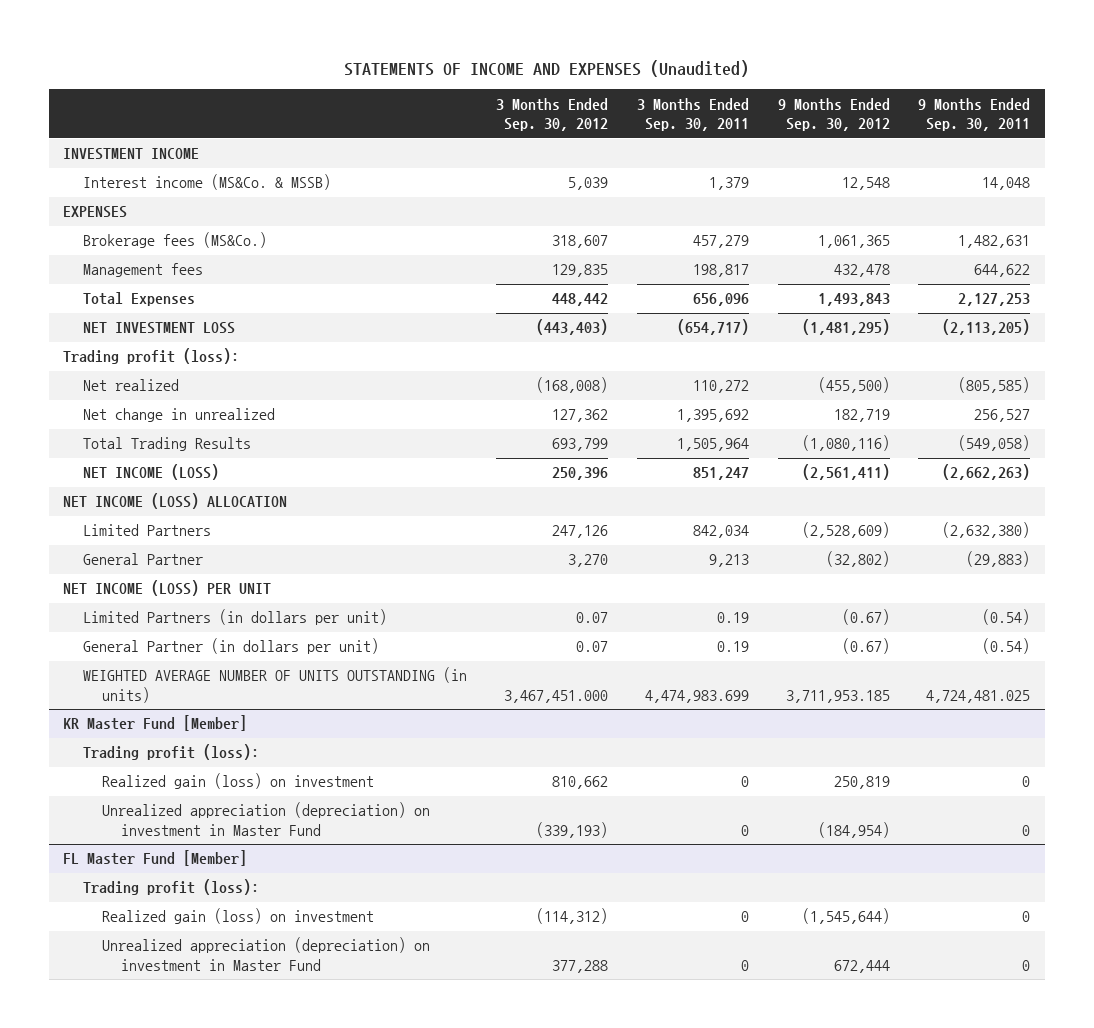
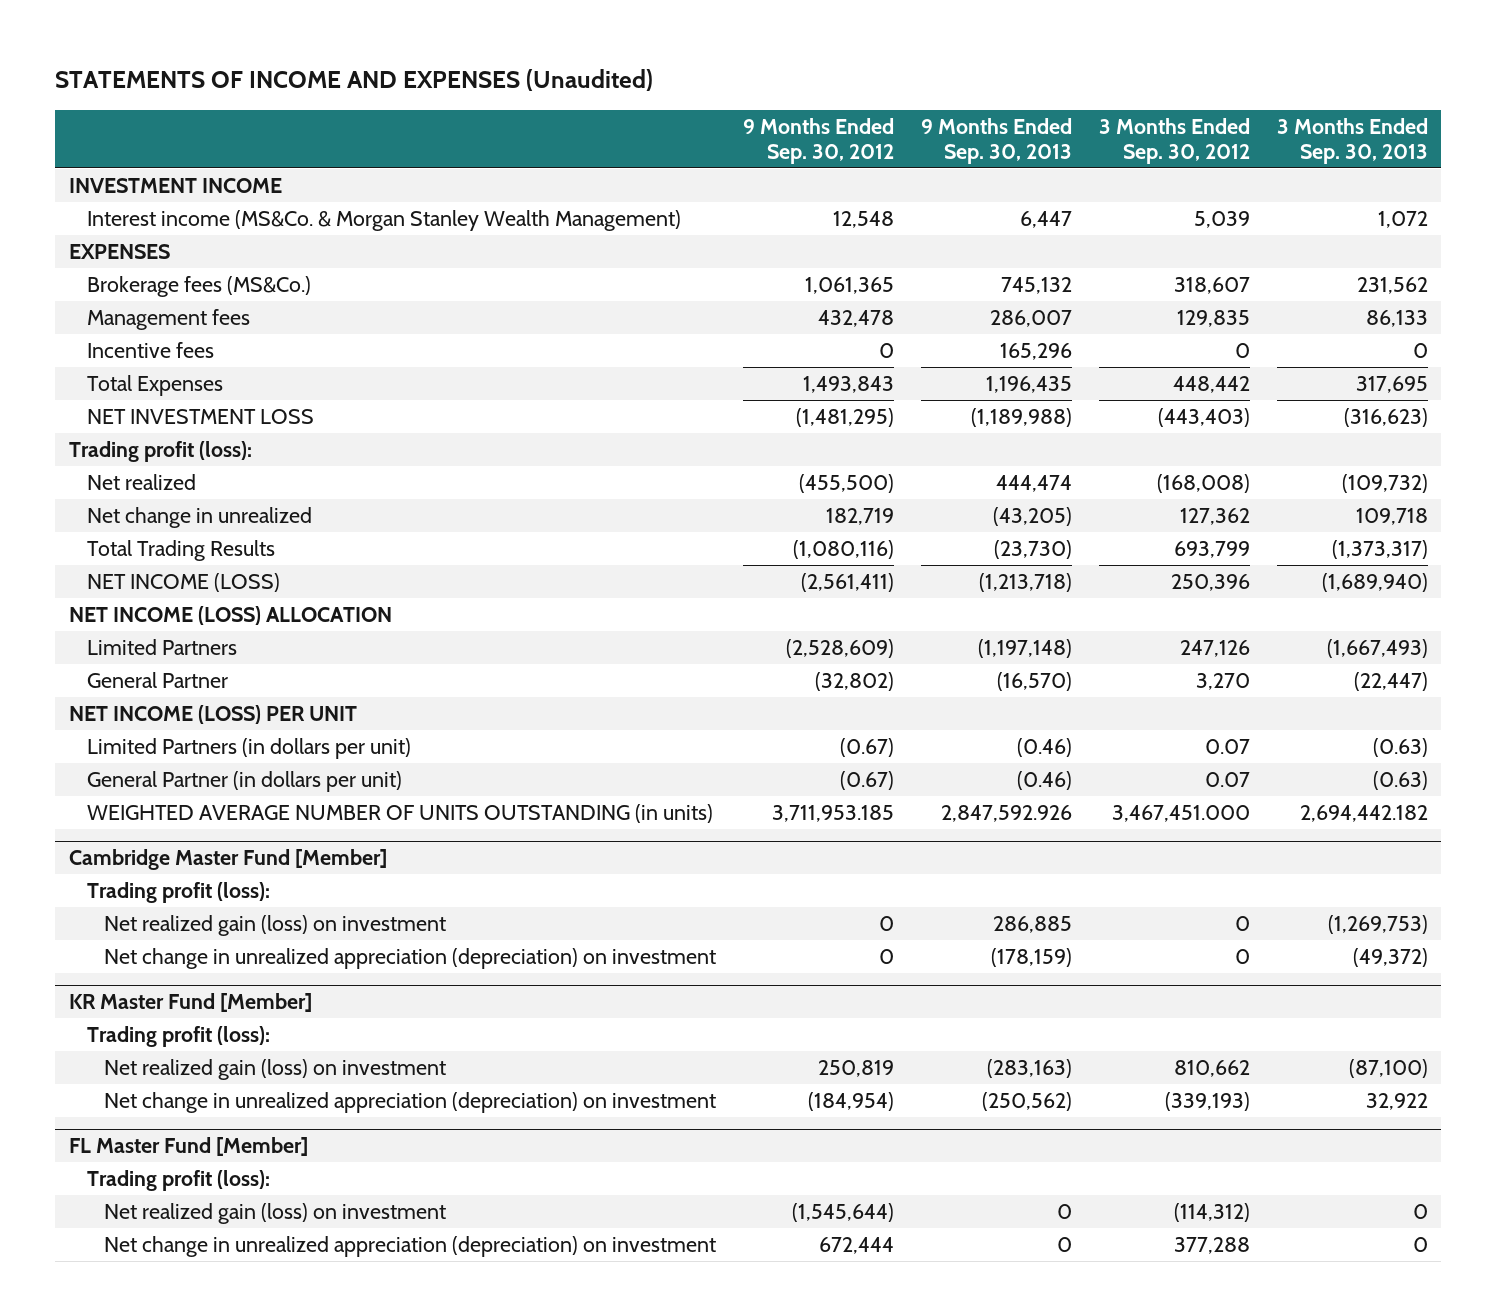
[636,97,749,132] 3 Months Ended Sep. 30, 2011 -> none
[918,97,1031,132] 9 Months Ended Sep. 30, 2011 -> none
none -> [921,117,1073,164] 9 Months Ended Sep. 30, 2013
none -> [1276,117,1428,164] 3 Months Ended Sep. 30, 2013
[82,174,331,191] Interest income (MS&Co. & MSSB) -> [86,209,681,231] Interest income (MS&Co. & Morgan Stanley Wealth Management)
none -> [86,341,214,358] Incentive fees
none -> [68,849,387,871] Cambridge Master Fund [Member]
none -> [86,881,270,903] Trading profit (loss):
none -> [104,914,447,936] Net realized gain (loss) on investment
none -> [104,947,717,969] Net change in unrealized appreciation (depreciation) on investment
[101,773,374,790] Realized gain (loss) on investment -> [104,1058,447,1080] Net realized gain (loss) on investment
[101,802,430,836] Unrealized appreciation (depreciation) on investment in Master Fund -> [104,1091,717,1113] Net change in unrealized appreciation (depreciation) on investment
[101,908,374,925] Realized gain (loss) on investment -> [104,1202,447,1224] Net realized gain (loss) on investment
[101,937,430,971] Unrealized appreciation (depreciation) on investment in Master Fund -> [104,1235,717,1257] Net change in unrealized appreciation (depreciation) on investment

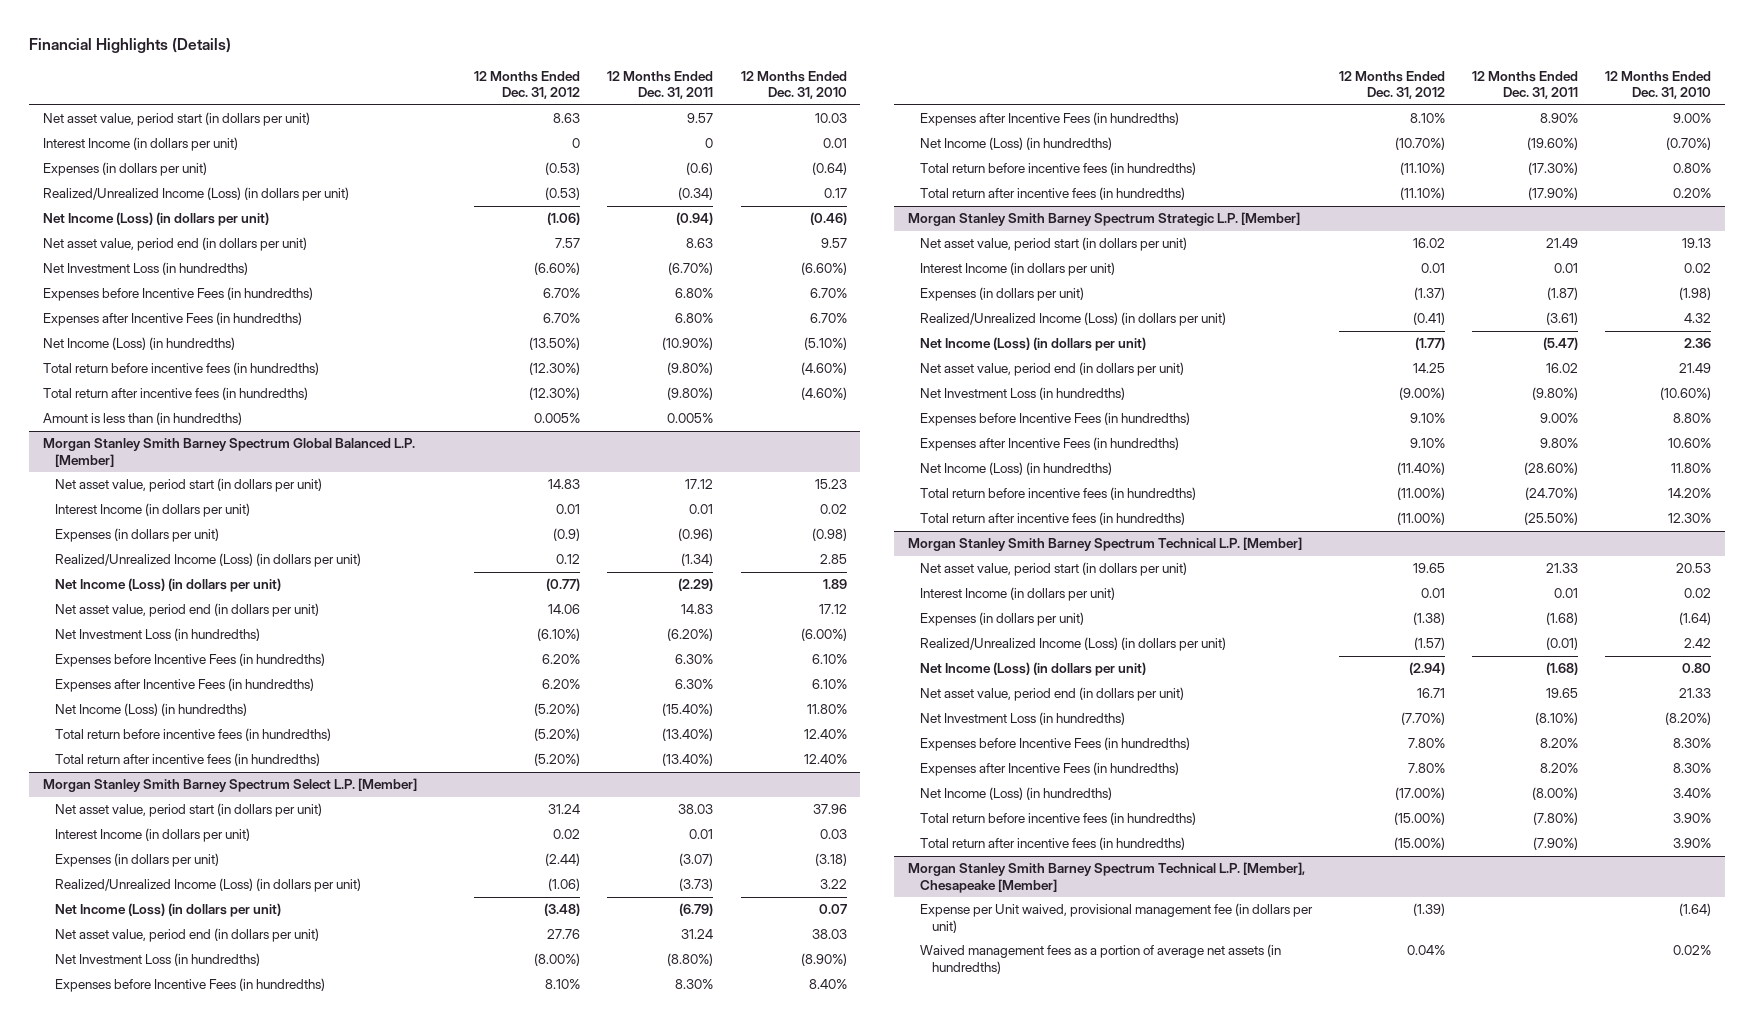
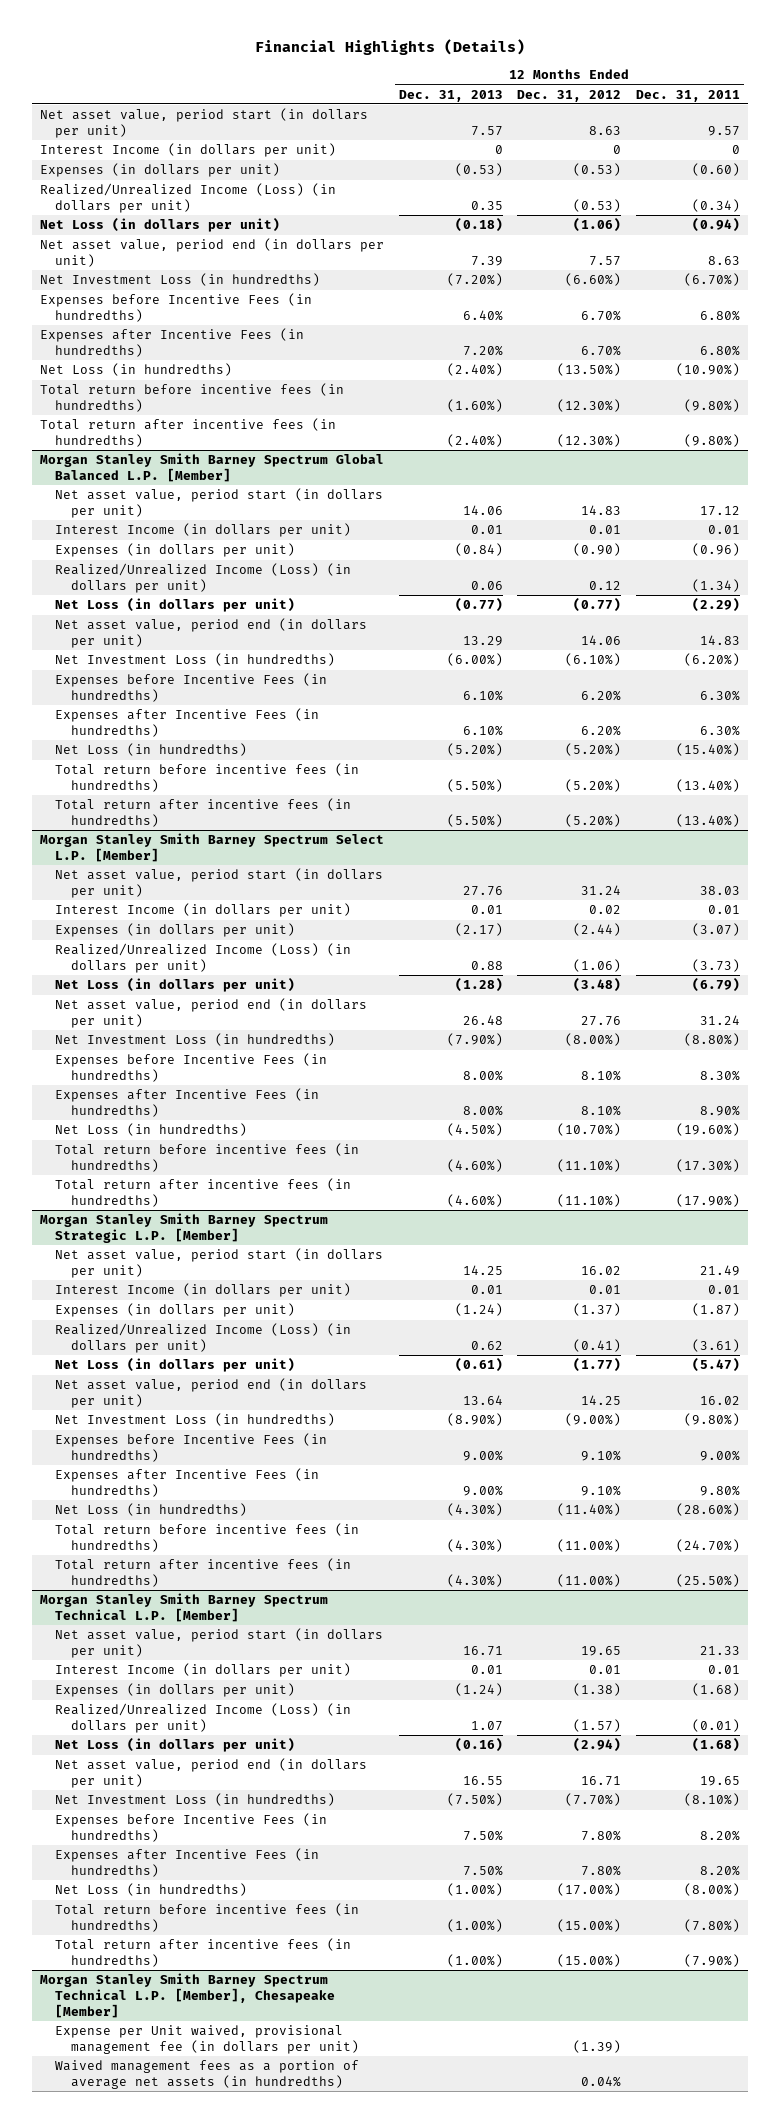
[740,70,847,100] 12 Months Ended Dec. 31, 2010 -> none
none -> [398,89,503,102] Dec. 31, 2013
[686,162,714,176] (0.6) -> [692,163,741,177] (0.60)
[42,212,269,227] Net Income (Loss) (in dollars per unit) -> [39,218,280,233] Net Loss (in dollars per unit)
[42,337,235,351] Net Income (Loss) (in hundredths) -> [39,363,232,377] Net Loss (in hundredths)
[42,412,242,426] Amount is less than (in hundredths) -> none
[553,528,581,542] (0.9) -> [573,543,622,557] (0.90)
[54,578,281,593] Net Income (Loss) (in dollars per unit) -> [55,598,296,613] Net Loss (in dollars per unit)
[54,703,247,717] Net Income (Loss) (in hundredths) -> [55,743,248,757] Net Loss (in hundredths)
[54,903,281,918] Net Income (Loss) (in dollars per unit) -> [55,978,296,993] Net Loss (in dollars per unit)
[919,137,1112,151] Net Income (Loss) (in hundredths) -> [55,1123,248,1137] Net Loss (in hundredths)
[919,337,1146,352] Net Income (Loss) (in dollars per unit) -> [55,1358,296,1373] Net Loss (in dollars per unit)
[919,462,1112,476] Net Income (Loss) (in hundredths) -> [55,1503,248,1517] Net Loss (in hundredths)
[919,662,1146,677] Net Income (Loss) (in dollars per unit) -> [55,1738,296,1753] Net Loss (in dollars per unit)
[919,787,1112,801] Net Income (Loss) (in hundredths) -> [55,1883,248,1897] Net Loss (in hundredths)

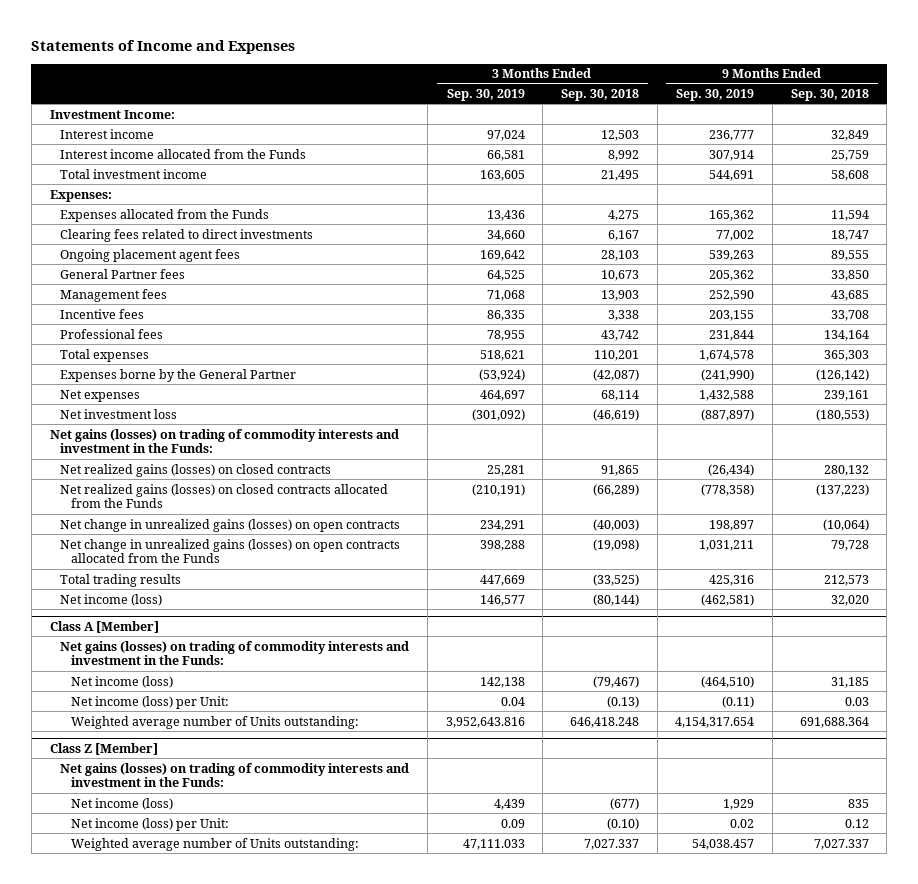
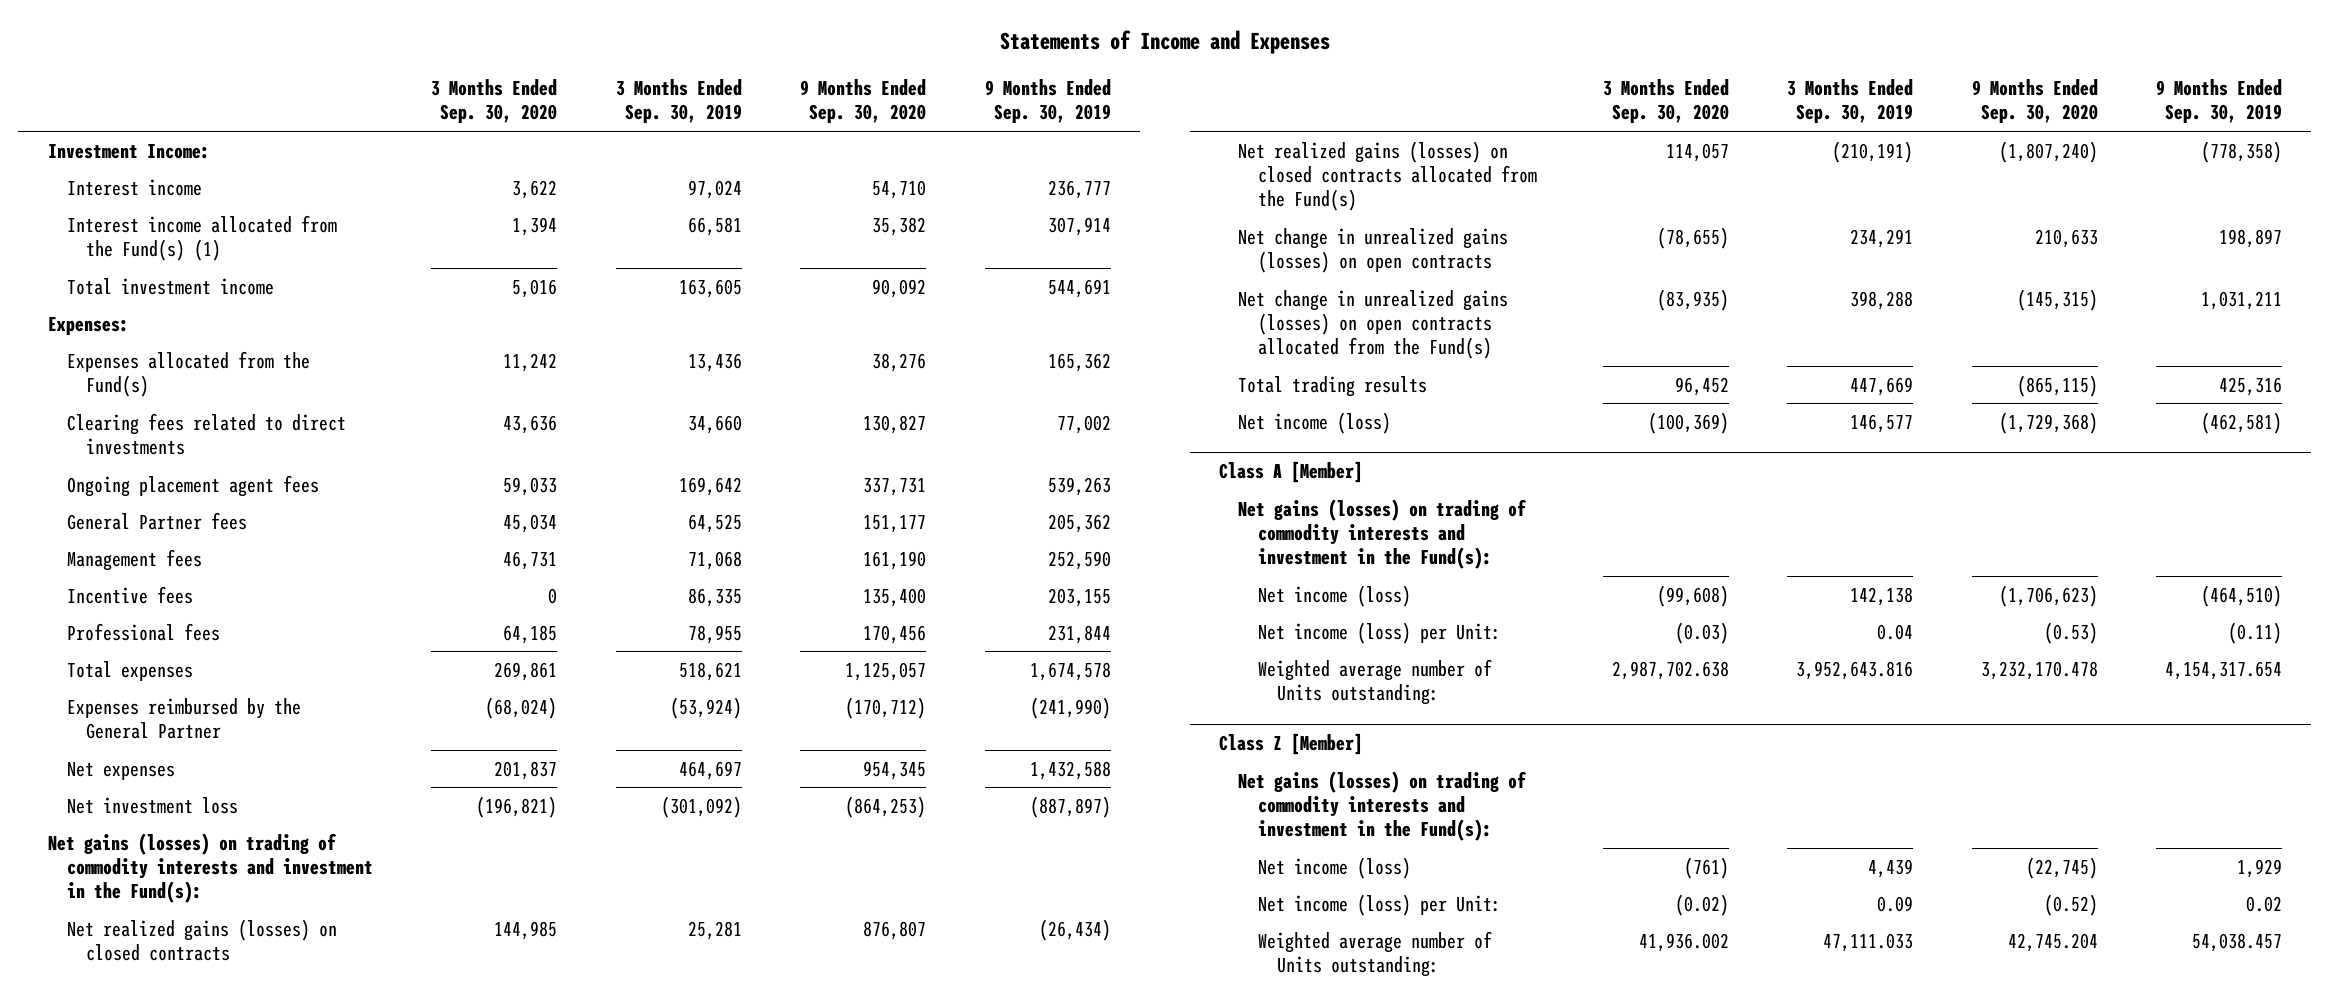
[561,89,640,102] Sep. 30, 2018 -> none
[790,89,869,102] Sep. 30, 2018 -> none
none -> [431,79,558,124] 3 Months Ended Sep. 30, 2020
none -> [800,79,927,124] 9 Months Ended Sep. 30, 2020
[60,148,307,159] Interest income allocated from the Funds -> [66,214,337,262] Interest income allocated from the Fund(s) (1)
[60,208,270,222] Expenses allocated from the Funds -> [66,350,310,398] Expenses allocated from the Fund(s)
[60,368,297,382] Expenses borne by the General Partner -> [66,697,301,740] Expenses reimbursed by the General Partner
[49,428,399,454] Net gains (losses) on trading of commodity interests and investment in the Funds: -> [47,832,373,904] Net gains (losses) on trading of commodity interests and investment in the Fund(s):
[60,483,389,509] Net realized gains (losses) on closed contracts allocated from the Funds -> [1238,140,1537,212] Net realized gains (losses) on closed contracts allocated from the Fund(s)
[60,538,401,564] Net change in unrealized gains (losses) on open contracts allocated from the Funds -> [1238,289,1509,360] Net change in unrealized gains (losses) on open contracts allocated from the Fund(s)
[60,640,410,666] Net gains (losses) on trading of commodity interests and investment in the Funds: -> [1238,498,1528,570] Net gains (losses) on trading of commodity interests and investment in the Fund(s):
[60,762,410,788] Net gains (losses) on trading of commodity interests and investment in the Funds: -> [1238,770,1528,842] Net gains (losses) on trading of commodity interests and investment in the Fund(s):

